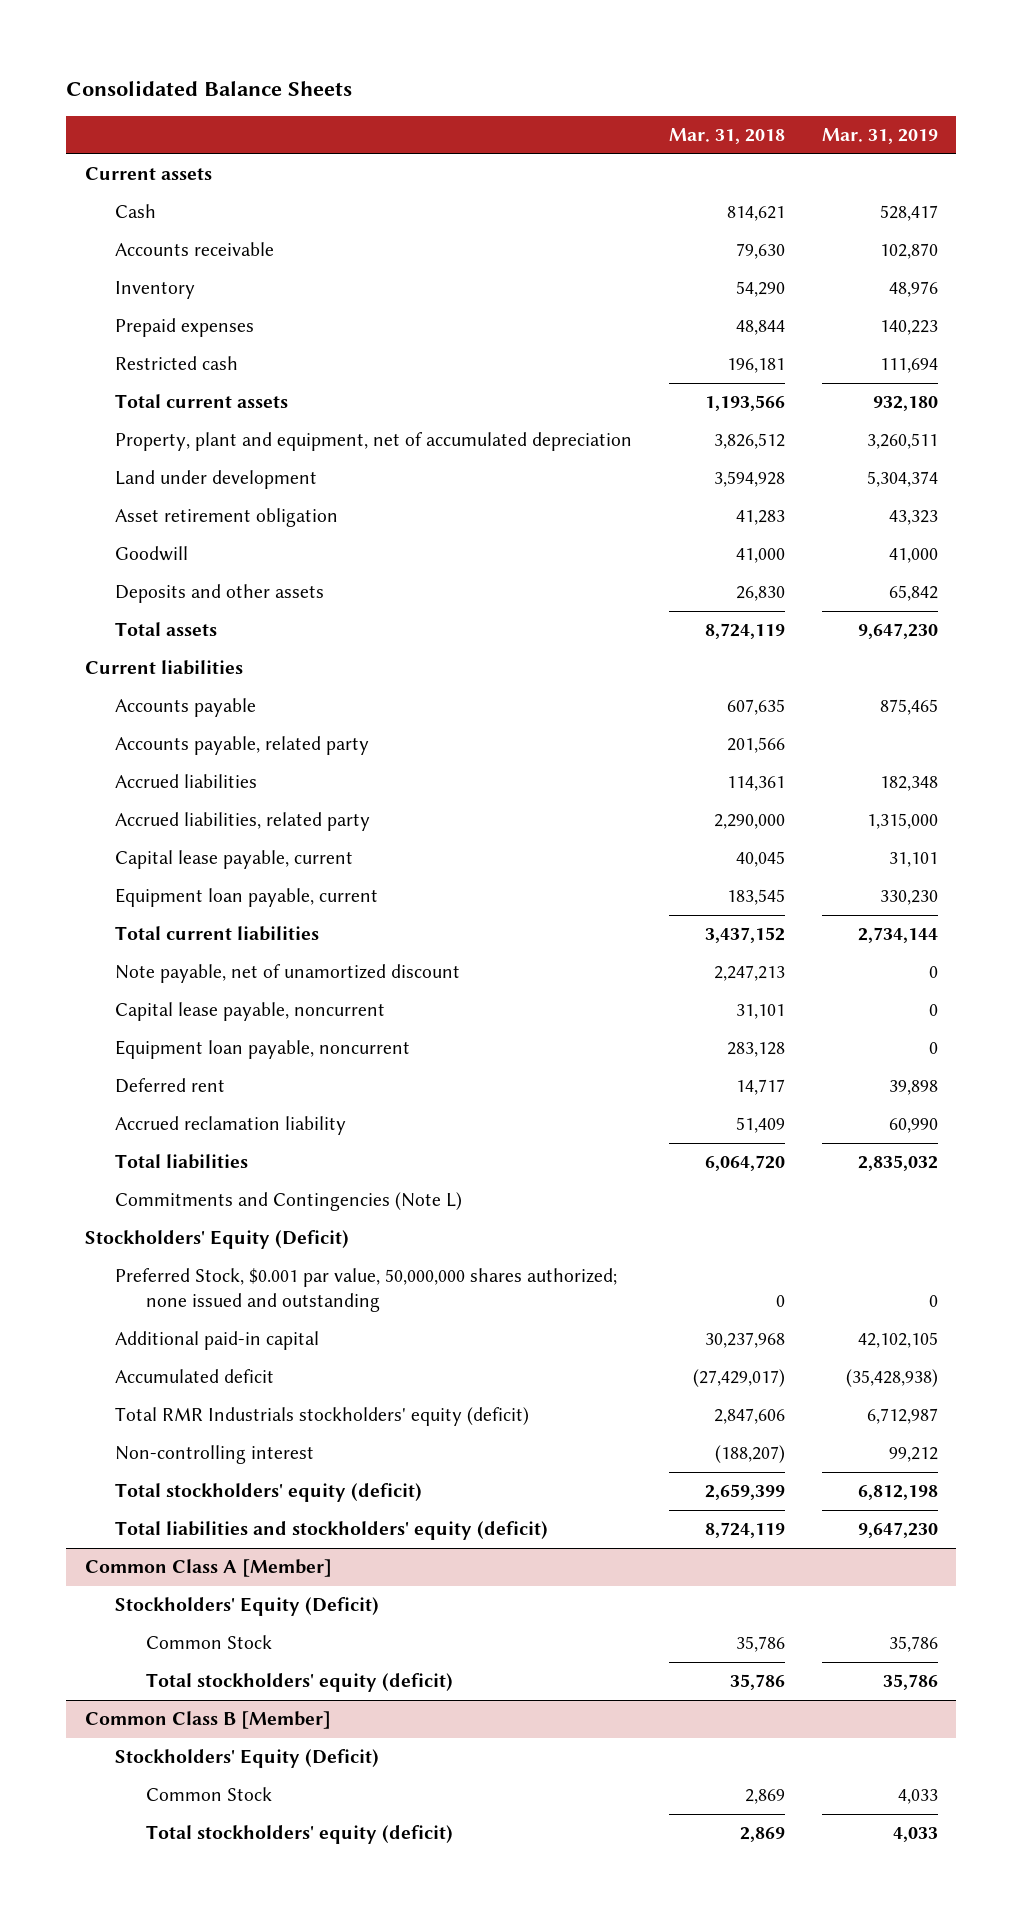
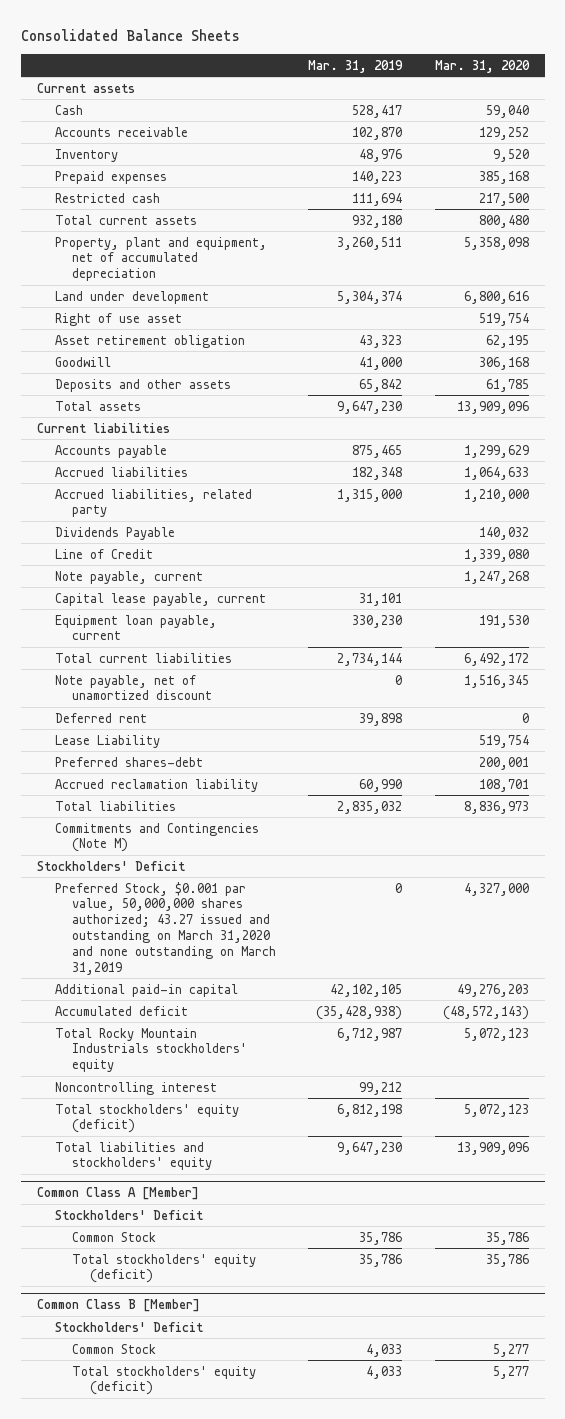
[669,127,786,144] Mar. 31, 2018 -> none
none -> [434,59,530,73] Mar. 31, 2020
none -> [54,312,182,326] Right of use asset
[115,736,370,756] Accounts payable, related party -> none
none -> [54,526,175,540] Dividends Payable
none -> [54,548,153,559] Line of Credit
none -> [54,570,203,584] Note payable, current
[115,1002,386,1022] Capital lease payable, noncurrent -> none
[115,1040,411,1060] Equipment loan payable, noncurrent -> none
none -> [54,734,160,748] Lease Liability
none -> [54,756,203,767] Preferred shares-debt
[115,1192,463,1212] Commitments and Contingencies (Note L) -> [54,822,259,853] Commitments and Contingencies (Note M)
[84,1230,349,1250] Stockholders' Equity (Deficit) -> [36,860,185,871] Stockholders' Deficit
[115,1268,618,1313] Preferred Stock, $0.001 par value, 50,000,000 shares authorized; none issued and outstanding -> [54,881,277,975] Preferred Stock, $0.001 par value, 50,000,000 shares authorized; 43.27 issued and outstanding on March 31,2020 and none outstanding on March 31,2019
[115,1407,530,1427] Total RMR Industrials stockholders' equity (deficit) -> [54,1027,248,1073] Total Rocky Mountain Industrials stockholders' equity
[115,1445,315,1465] Non-controlling interest -> [54,1081,217,1095] Noncontrolling interest
[115,1521,549,1541] Total liabilities and stockholders' equity (deficit) -> [54,1141,213,1171] Total liabilities and stockholders' equity
[115,1597,380,1617] Stockholders' Equity (Deficit) -> [54,1209,203,1220] Stockholders' Deficit
[115,1749,380,1769] Stockholders' Equity (Deficit) -> [54,1321,203,1332] Stockholders' Deficit

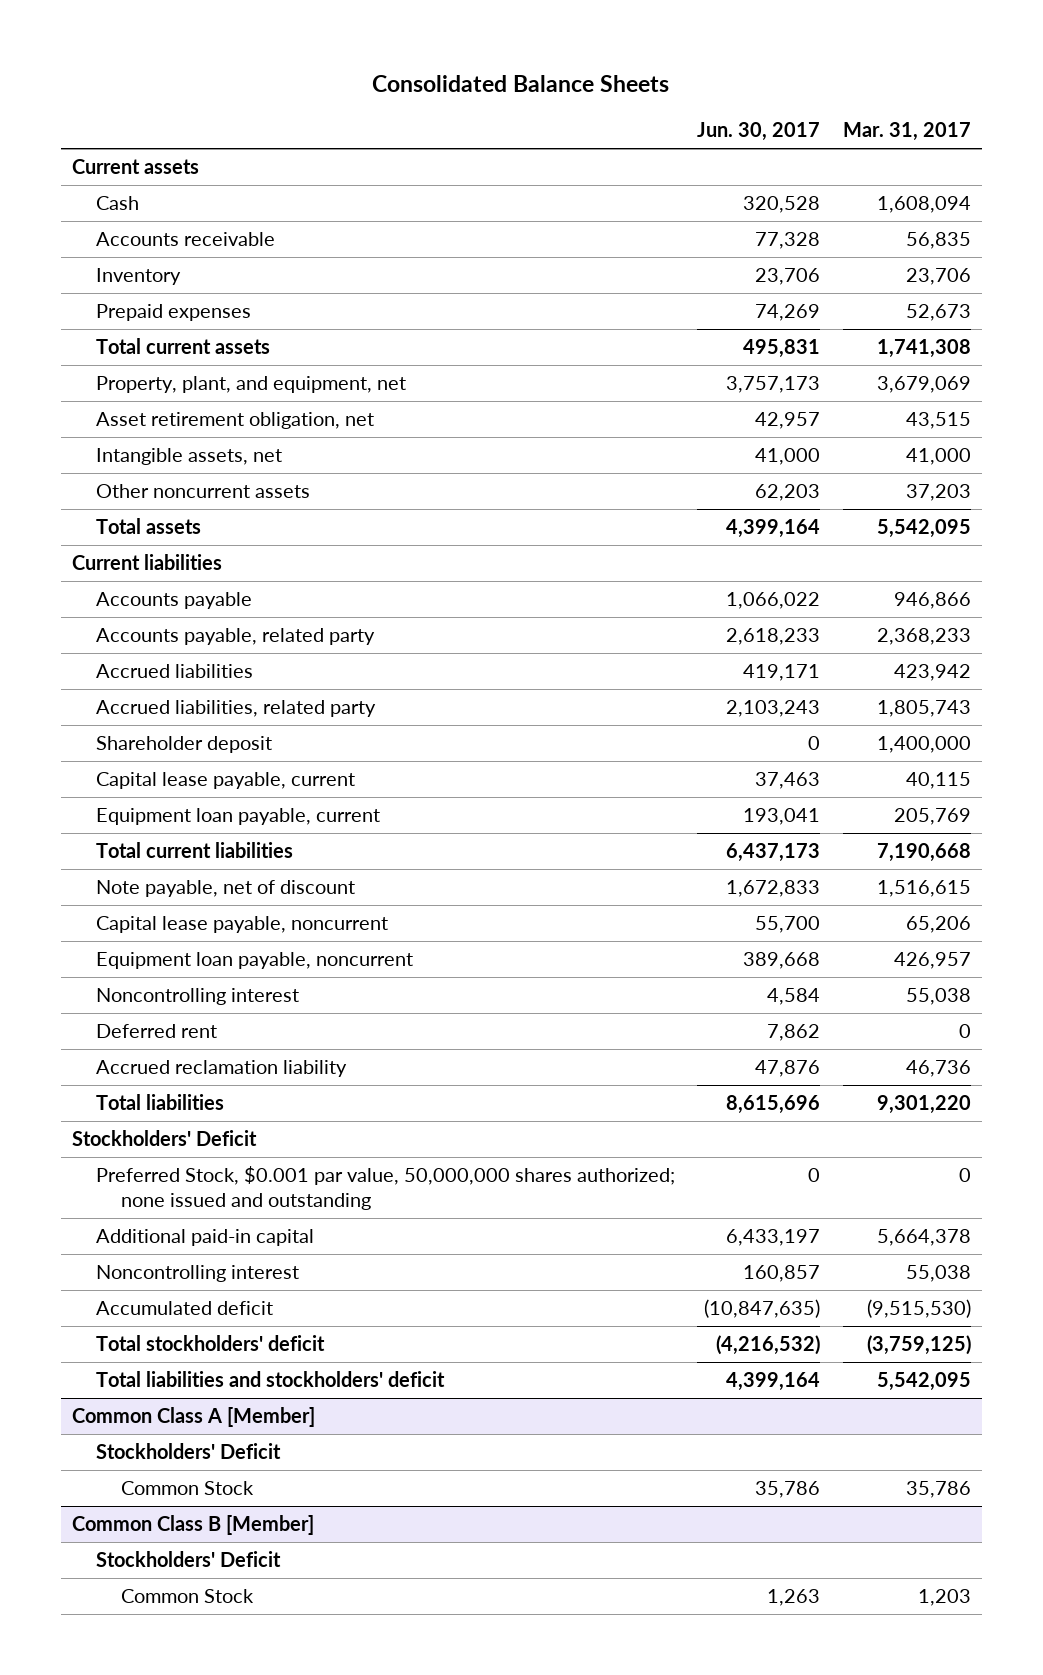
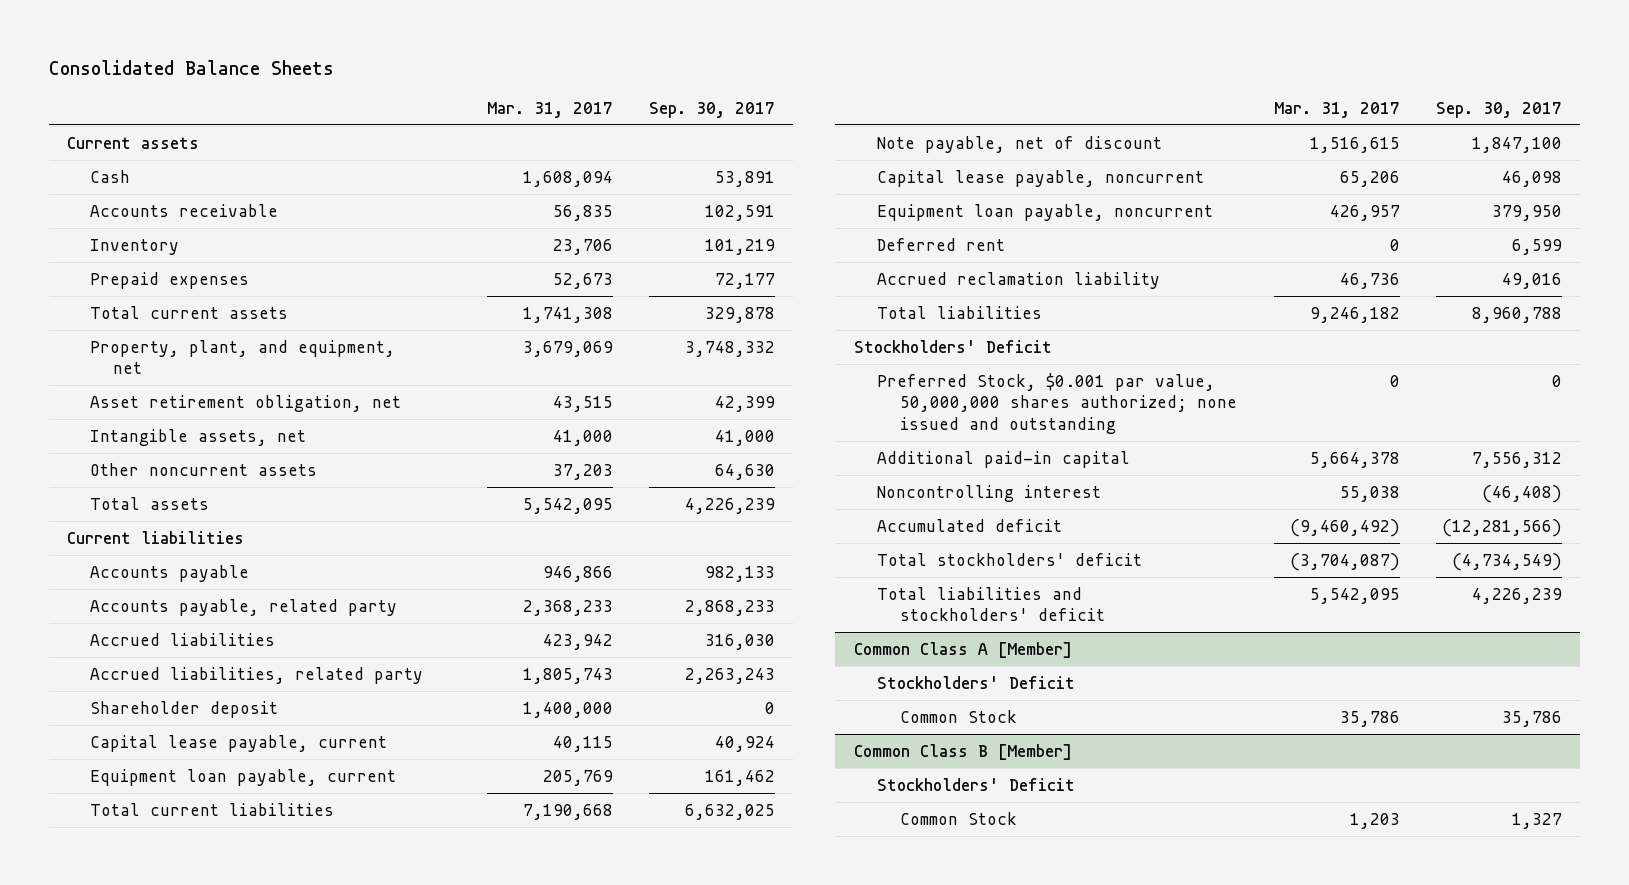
[697,122,821,142] Jun. 30, 2017 -> none
none -> [649,102,776,119] Sep. 30, 2017
[96,988,300,1006] Noncontrolling interest -> none
[876,1095,971,1115] 9,301,220 -> [1309,306,1400,323] 9,246,182
[866,1299,971,1319] (9,515,530) -> [1289,518,1400,537] (9,460,492)
[866,1335,971,1356] (3,759,125) -> [1289,552,1400,571] (3,704,087)

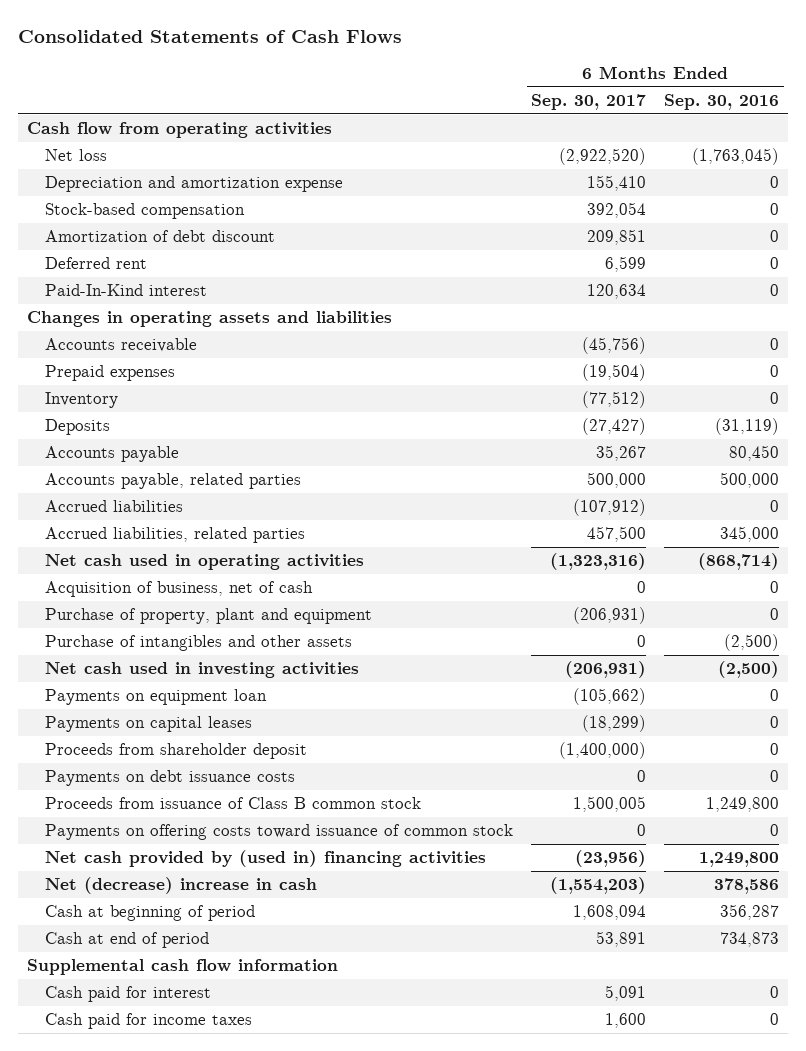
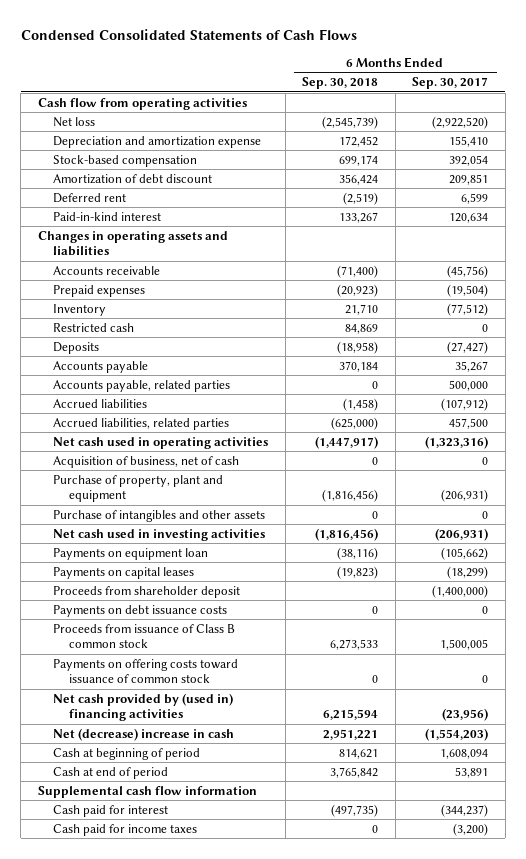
[17,30,402,44] Consolidated Statements of Cash Flows -> [20,29,357,41] Condensed Consolidated Statements of Cash Flows
[664,93,780,110] Sep. 30, 2016 -> none
none -> [302,77,379,90] Sep. 30, 2018
[45,284,208,297] Paid-In-Kind interest -> [53,211,162,221] Paid-in-kind interest
none -> [53,322,135,332] Restricted cash
[605,985,647,1002] 5,091 -> [441,803,489,817] (344,237)
[605,1013,647,1029] 1,600 -> [453,822,489,836] (3,200)

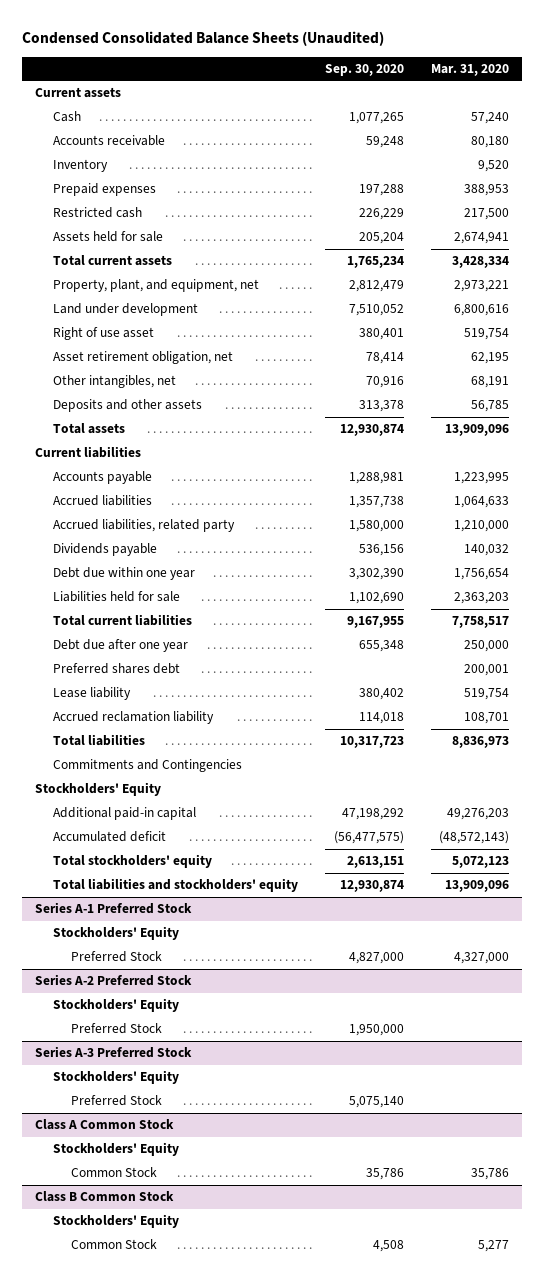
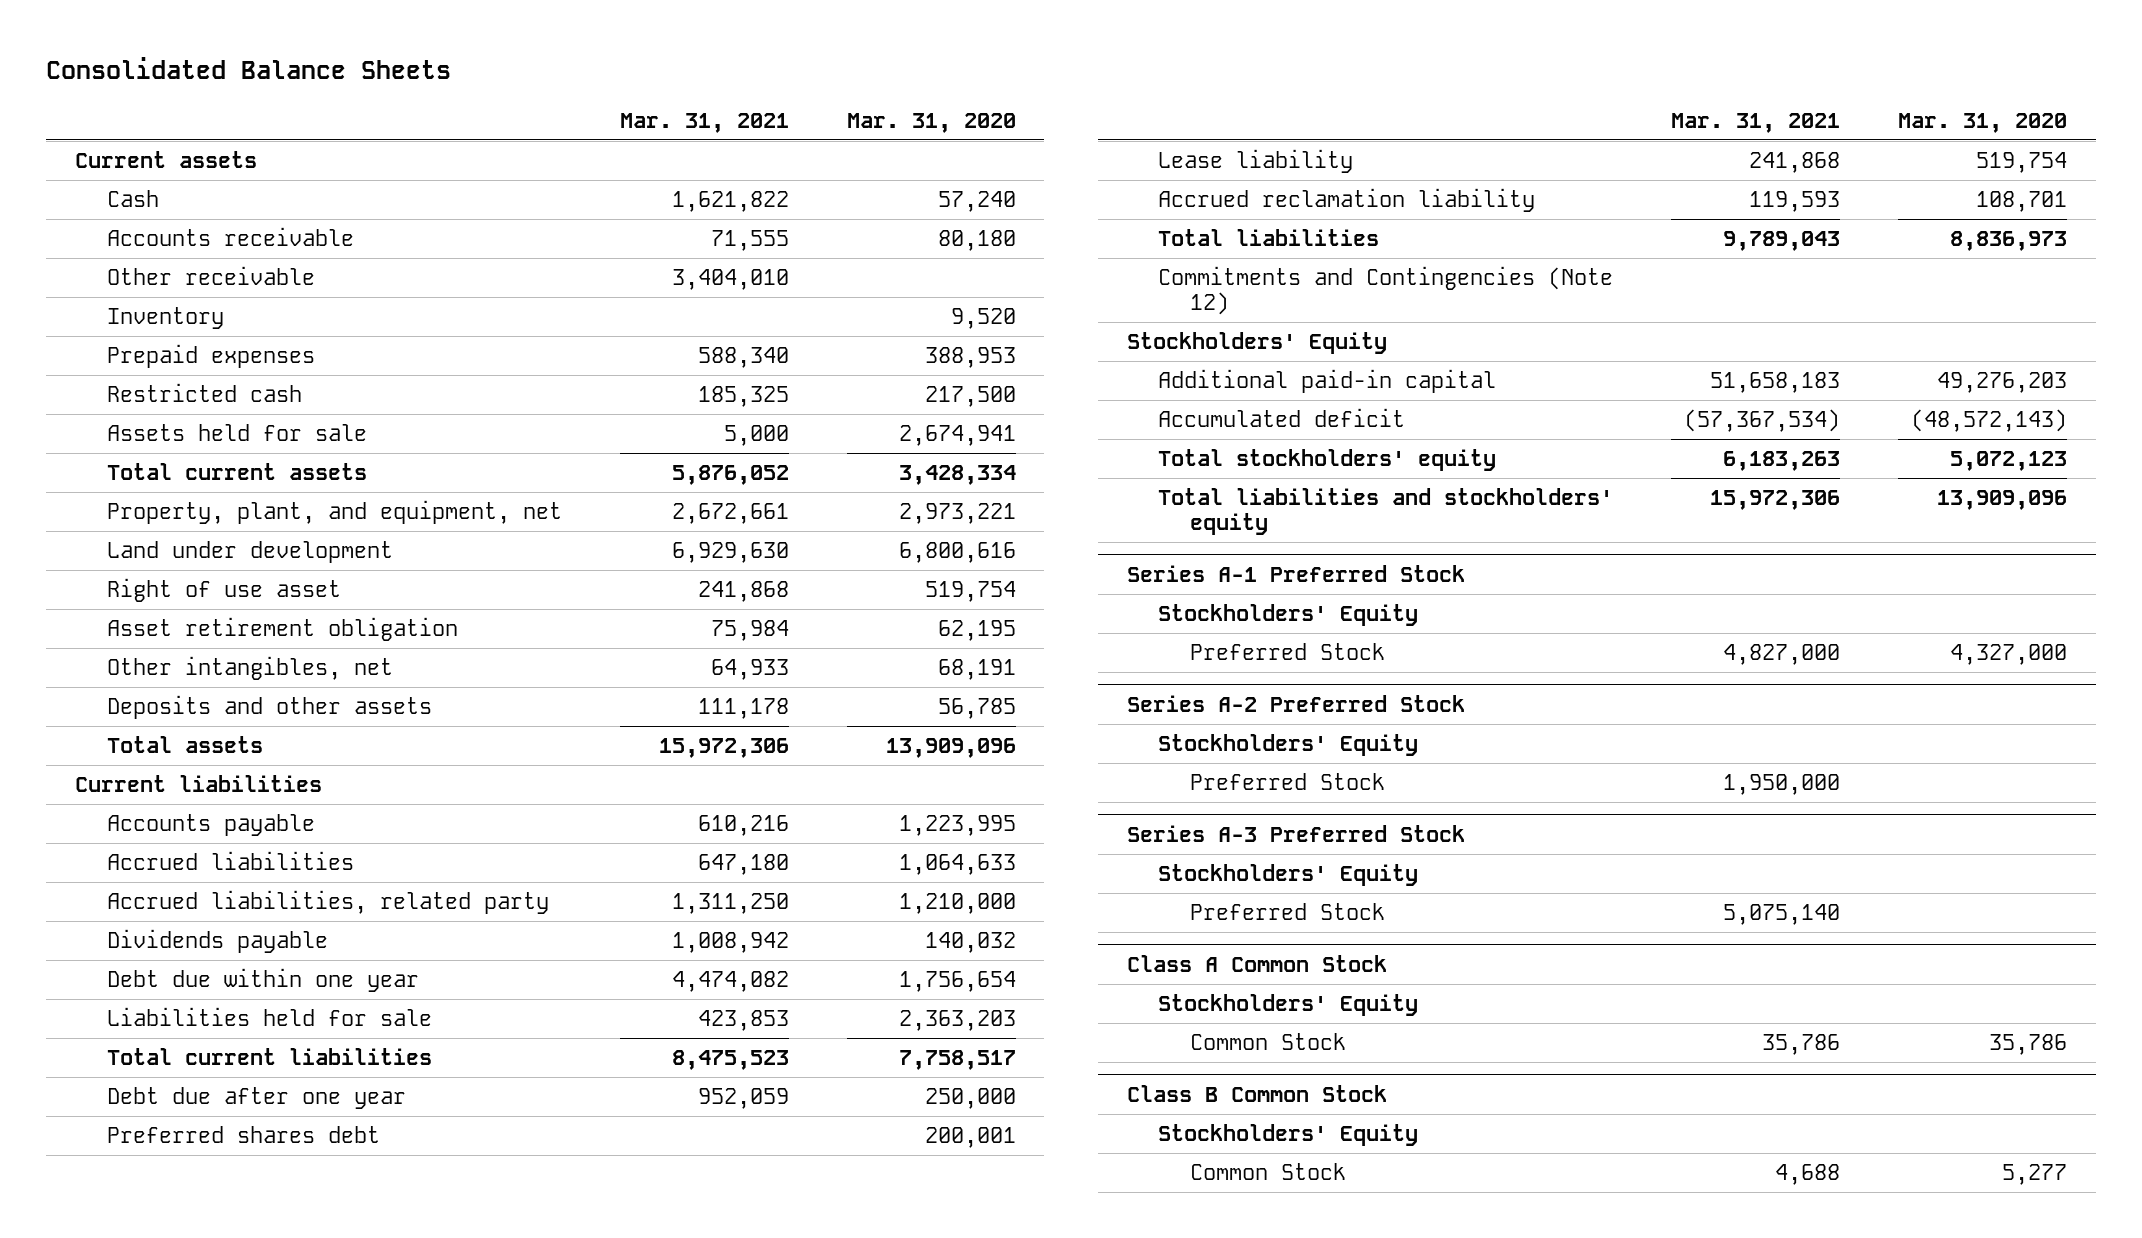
[22,31,385,47] Condensed Consolidated Balance Sheets (Unaudited) -> [46,57,452,80] Consolidated Balance Sheets
[324,63,404,76] Sep. 30, 2020 -> none
none -> [619,112,789,133] Mar. 31, 2021
none -> [107,265,316,285] Other receivable
[53,351,234,365] Asset retirement obligation, net -> [107,616,459,641] Asset retirement obligation
[53,759,243,773] Commitments and Contingencies -> [1158,265,1614,316] Commitments and Contingencies (Note 12)

